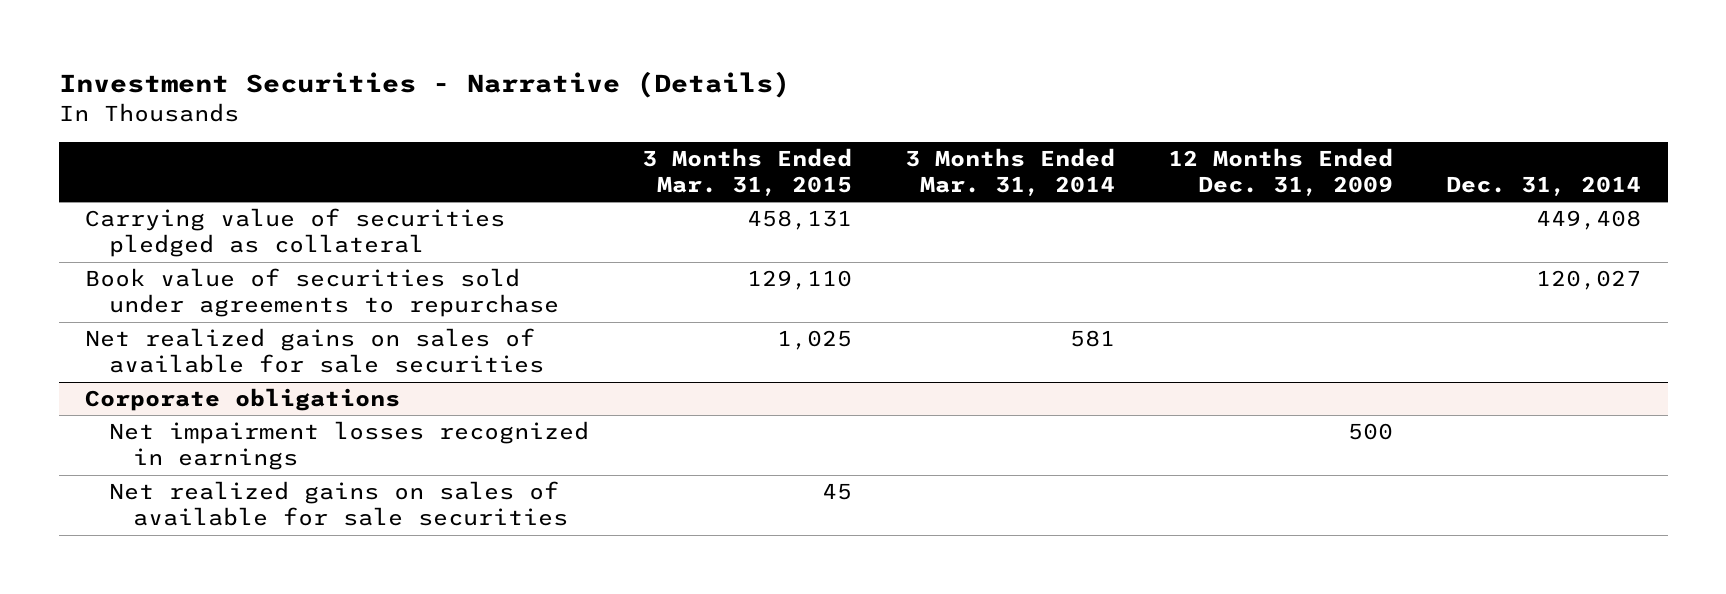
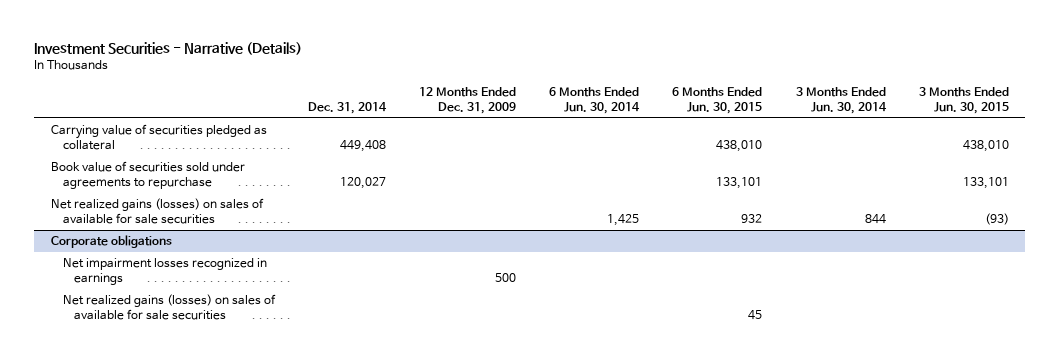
[642,148,853,197] 3 Months Ended Mar. 31, 2015 -> none
[905,148,1116,197] 3 Months Ended Mar. 31, 2014 -> none
none -> [549,86,641,114] 6 Months Ended Jun. 30, 2014
none -> [672,86,763,114] 6 Months Ended Jun. 30, 2015
none -> [795,86,887,114] 3 Months Ended Jun. 30, 2014
none -> [918,86,1009,114] 3 Months Ended Jun. 30, 2015
[85,328,545,374] Net realized gains on sales of available for sale securities -> [51,198,265,225] Net realized gains (losses) on sales of available for sale securities
[109,481,568,527] Net realized gains on sales of available for sale securities -> [62,294,276,321] Net realized gains (losses) on sales of available for sale securities

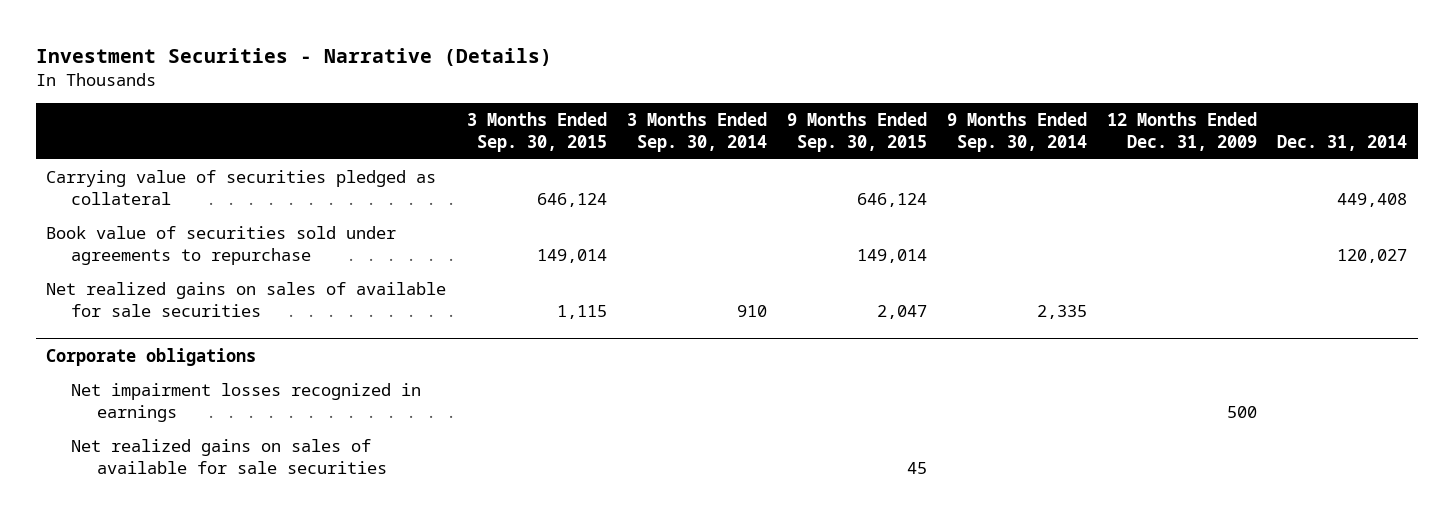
[549,86,641,114] 6 Months Ended Jun. 30, 2014 -> none
[672,86,763,114] 6 Months Ended Jun. 30, 2015 -> none
[795,86,887,114] 3 Months Ended Jun. 30, 2014 -> none
[918,86,1009,114] 3 Months Ended Jun. 30, 2015 -> none
none -> [466,111,607,152] 3 Months Ended Sep. 30, 2015
none -> [626,111,767,152] 3 Months Ended Sep. 30, 2014
none -> [786,111,927,152] 9 Months Ended Sep. 30, 2015
none -> [947,111,1088,152] 9 Months Ended Sep. 30, 2014
[51,198,265,225] Net realized gains (losses) on sales of available for sale securities -> [46,282,447,318] Net realized gains on sales of available for sale securities
[62,294,276,321] Net realized gains (losses) on sales of available for sale securities -> [71,439,387,475] Net realized gains on sales of available for sale securities

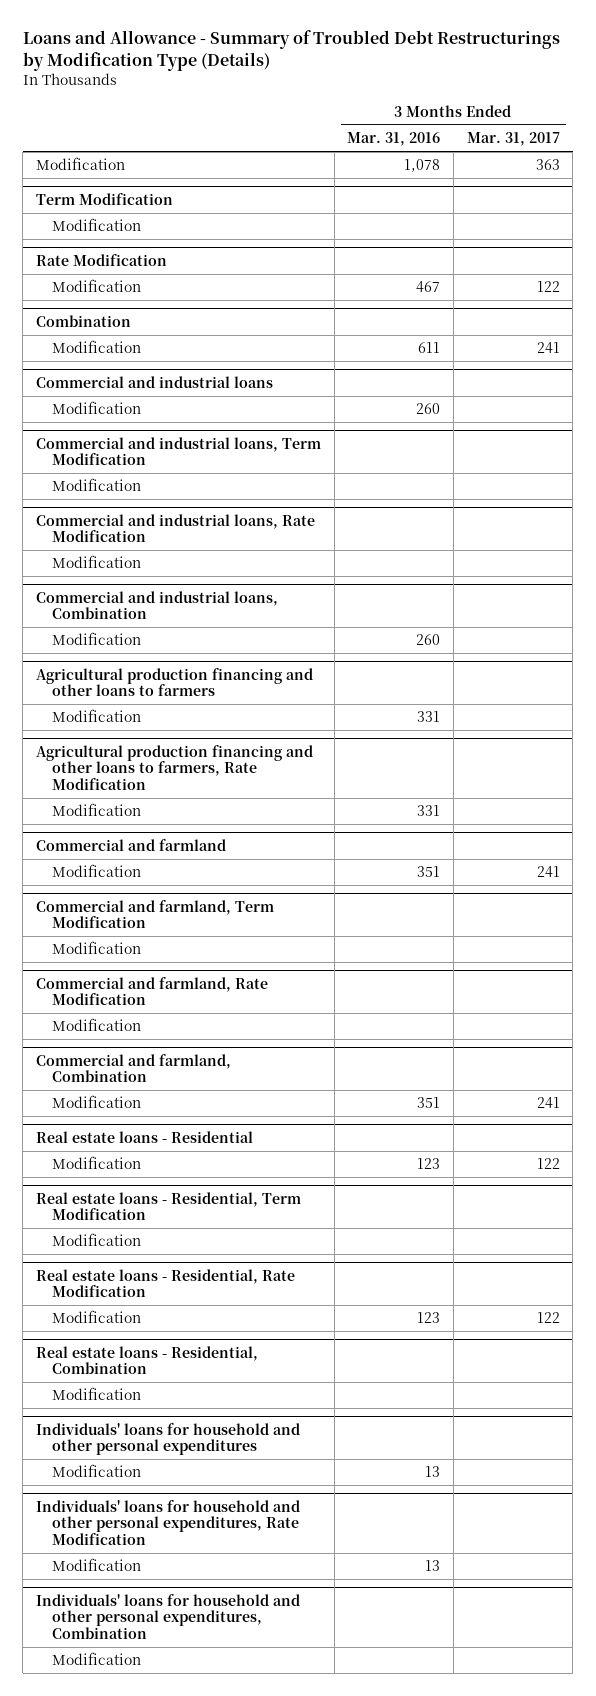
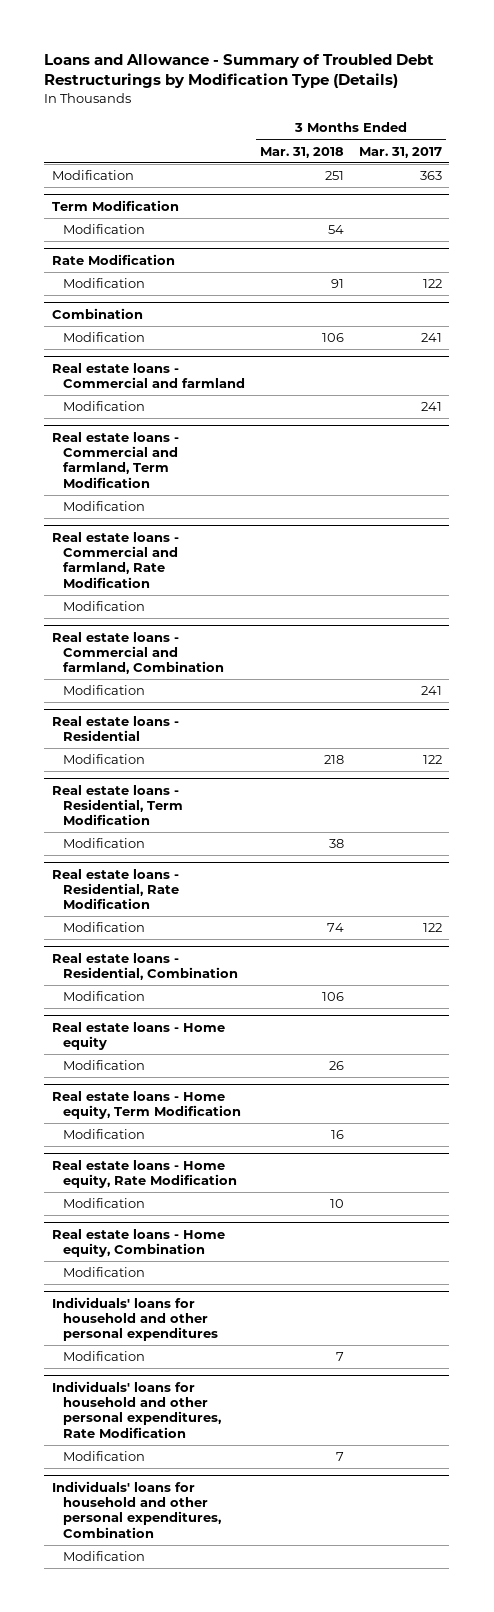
[347,132,441,147] Mar. 31, 2016 -> none
none -> [259,146,344,158] Mar. 31, 2018
[36,375,274,388] Commercial and industrial loans -> none
[52,401,142,415] Modification -> none
[36,436,322,466] Commercial and industrial loans, Term Modification -> none
[52,478,142,492] Modification -> none
[36,513,316,543] Commercial and industrial loans, Rate Modification -> none
[52,555,142,569] Modification -> none
[36,590,279,620] Commercial and industrial loans, Combination -> none
[52,632,142,646] Modification -> none
[36,667,314,697] Agricultural production financing and other loans to farmers -> none
[52,709,142,723] Modification -> none
[36,744,314,791] Agricultural production financing and other loans to farmers, Rate Modification -> none
[52,803,142,817] Modification -> none
[36,838,227,851] Commercial and farmland -> [51,362,245,389] Real estate loans - Commercial and farmland
[36,899,275,929] Commercial and farmland, Term Modification -> [51,431,179,488] Real estate loans - Commercial and farmland, Term Modification
[36,976,269,1006] Commercial and farmland, Rate Modification -> [51,531,179,588] Real estate loans - Commercial and farmland, Rate Modification
[36,1053,232,1083] Commercial and farmland, Combination -> [51,631,224,675] Real estate loans - Commercial and farmland, Combination
none -> [51,1021,225,1051] Real estate loans - Home equity
none -> [62,1060,145,1071] Modification
none -> [51,1090,241,1120] Real estate loans - Home equity, Term Modification
none -> [62,1129,145,1140] Modification
none -> [51,1159,237,1189] Real estate loans - Home equity, Rate Modification
none -> [62,1198,145,1209] Modification
none -> [51,1228,225,1258] Real estate loans - Home equity, Combination
none -> [62,1267,145,1278] Modification

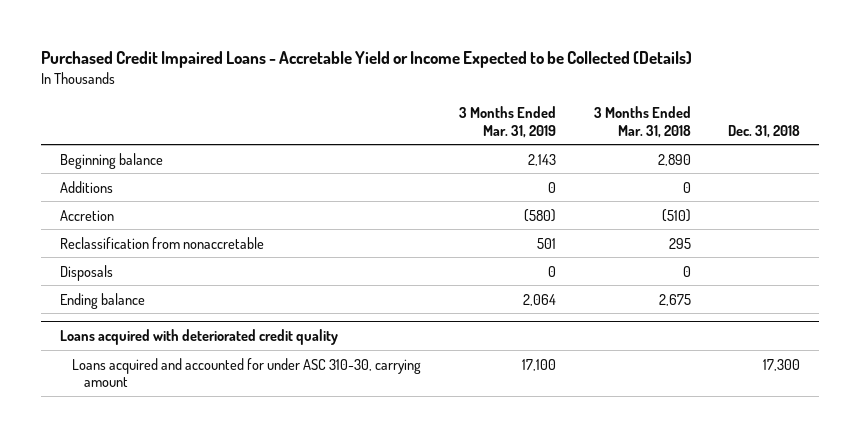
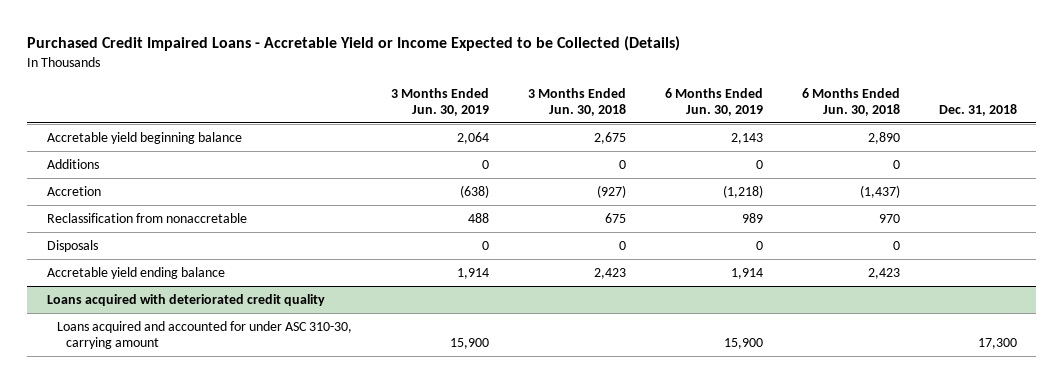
[458,106,556,138] 3 Months Ended Mar. 31, 2019 -> none
[593,106,691,138] 3 Months Ended Mar. 31, 2018 -> none
none -> [390,88,489,116] 3 Months Ended Jun. 30, 2019
none -> [527,88,626,116] 3 Months Ended Jun. 30, 2018
none -> [664,88,763,116] 6 Months Ended Jun. 30, 2019
none -> [801,88,900,116] 6 Months Ended Jun. 30, 2018
[59,152,163,169] Beginning balance -> [46,131,242,144] Accretable yield beginning balance
[59,292,145,309] Ending balance -> [46,266,225,279] Accretable yield ending balance

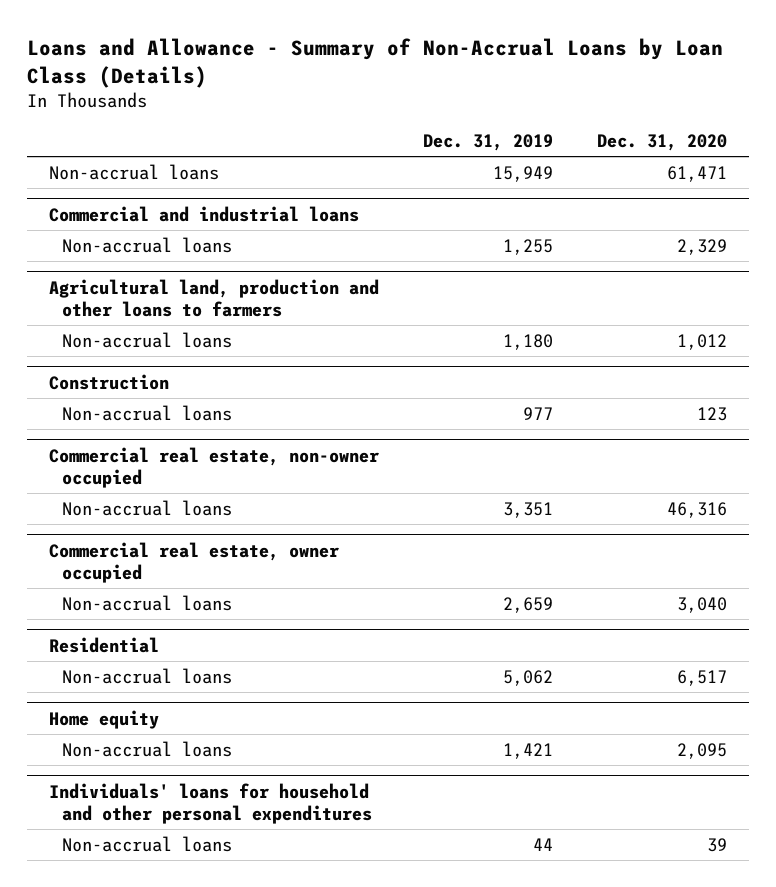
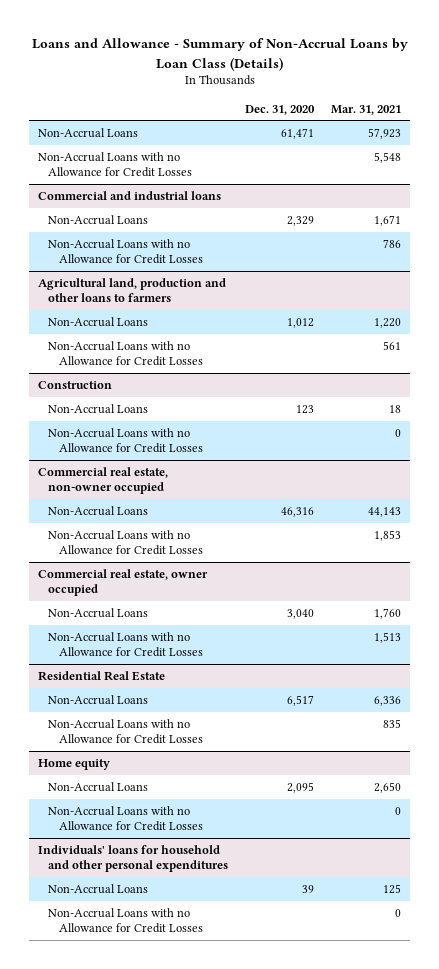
[423,134,554,152] Dec. 31, 2019 -> none
none -> [331,104,402,115] Mar. 31, 2021
[49,163,220,180] Non-accrual loans -> [37,127,138,138] Non-Accrual Loans
none -> [37,151,193,178] Non-Accrual Loans with no Allowance for Credit Losses
[62,236,233,253] Non-accrual loans -> [48,214,149,225] Non-Accrual Loans
none -> [48,238,203,265] Non-Accrual Loans with no Allowance for Credit Losses
[62,331,233,348] Non-accrual loans -> [48,316,149,327] Non-Accrual Loans
none -> [48,340,203,367] Non-Accrual Loans with no Allowance for Credit Losses
[62,404,233,421] Non-accrual loans -> [48,403,149,414] Non-Accrual Loans
none -> [48,427,203,454] Non-Accrual Loans with no Allowance for Credit Losses
[62,499,233,516] Non-accrual loans -> [48,505,149,516] Non-Accrual Loans
none -> [48,529,203,556] Non-Accrual Loans with no Allowance for Credit Losses
[62,594,233,611] Non-accrual loans -> [48,607,149,618] Non-Accrual Loans
none -> [48,631,203,658] Non-Accrual Loans with no Allowance for Credit Losses
[49,636,160,653] Residential -> [37,670,165,681] Residential Real Estate
[62,667,233,684] Non-accrual loans -> [48,694,149,705] Non-Accrual Loans
none -> [48,718,203,745] Non-Accrual Loans with no Allowance for Credit Losses
[62,740,233,757] Non-accrual loans -> [48,781,149,792] Non-Accrual Loans
none -> [48,805,203,832] Non-Accrual Loans with no Allowance for Credit Losses
[62,835,233,852] Non-accrual loans -> [48,883,149,894] Non-Accrual Loans
none -> [48,907,203,934] Non-Accrual Loans with no Allowance for Credit Losses

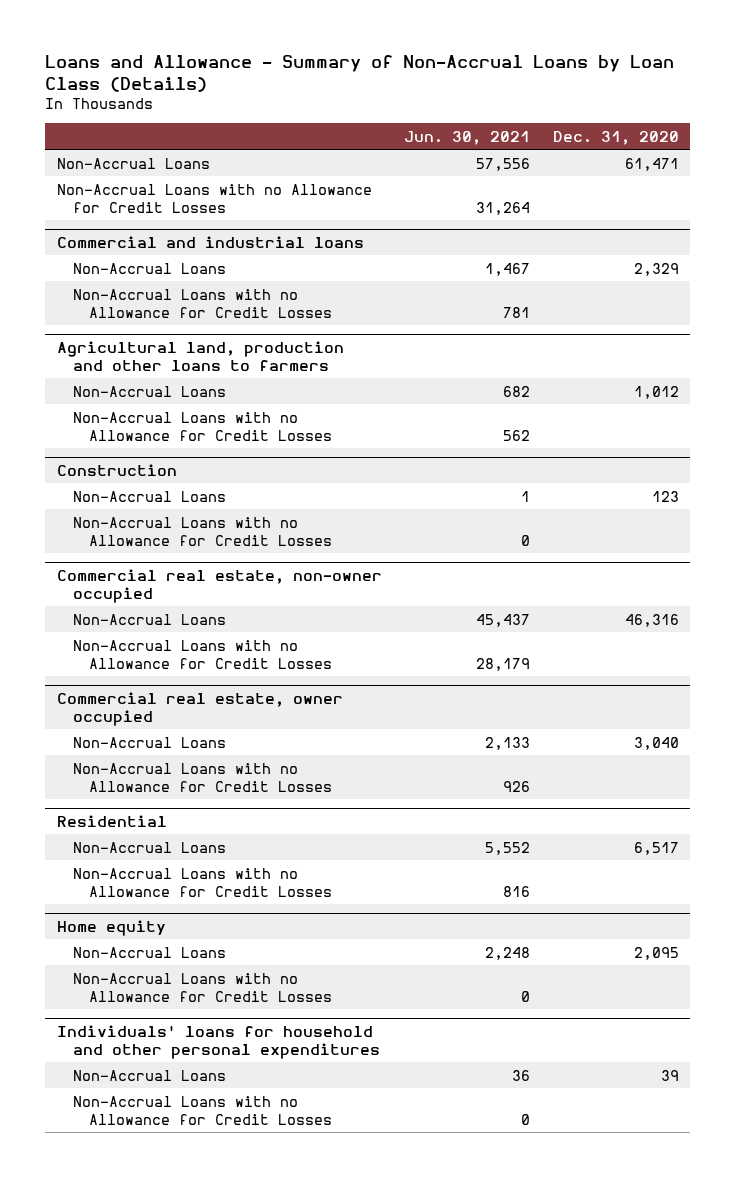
[331,104,402,115] Mar. 31, 2021 -> none
none -> [404,130,531,145] Jun. 30, 2021
[37,670,165,681] Residential Real Estate -> [56,814,167,827] Residential

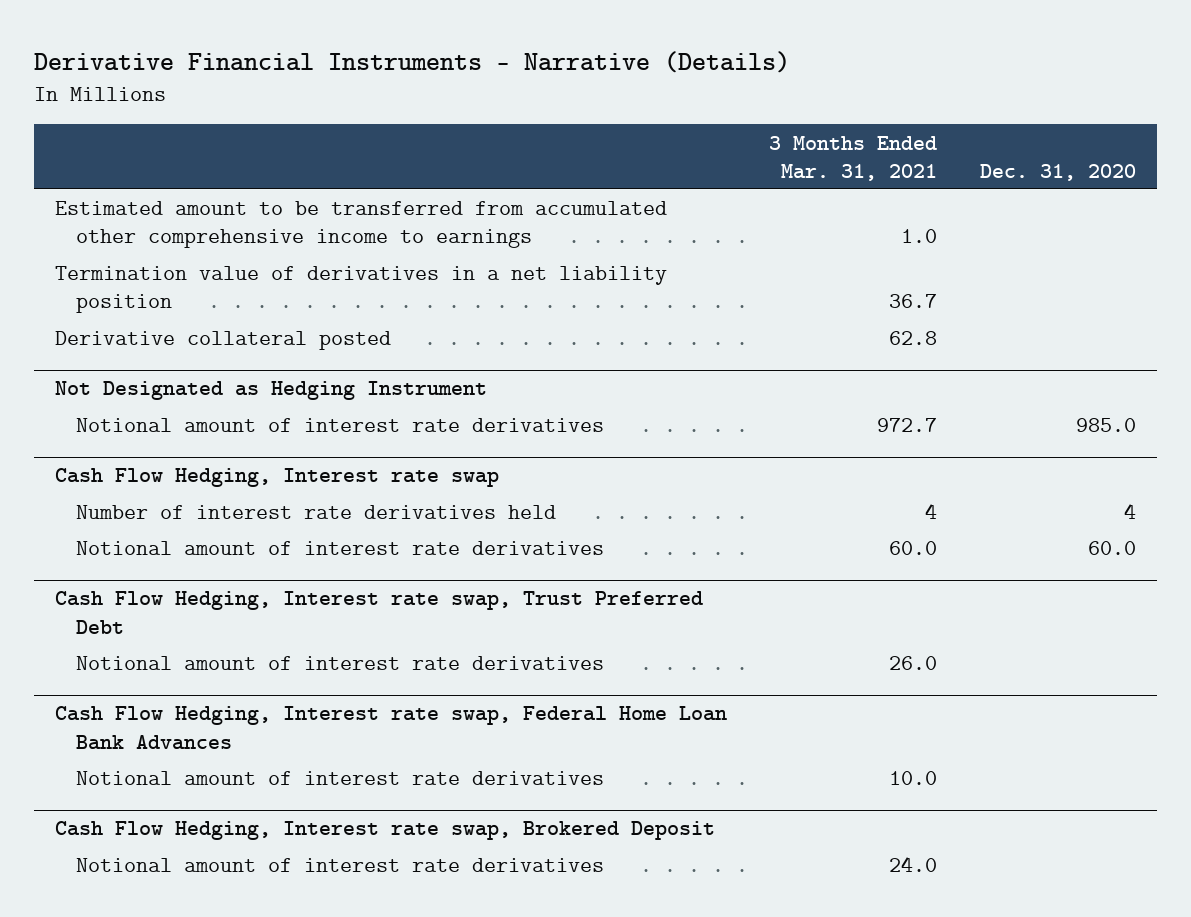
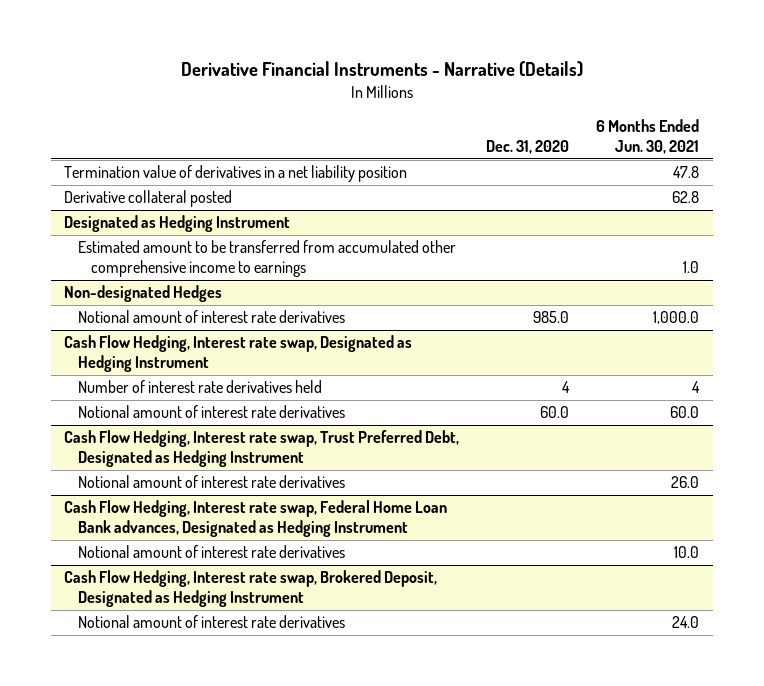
[769,135,938,181] 3 Months Ended Mar. 31, 2021 -> none
none -> [596,118,700,154] 6 Months Ended Jun. 30, 2021
[55,201,668,249] Estimated amount to be transferred from accumulated other comprehensive income to earnings -> none
none -> [64,215,291,233] Designated as Hedging Instrument
none -> [77,240,456,278] Estimated amount to be transferred from accumulated other comprehensive income to earnings
[55,381,488,401] Not Designated as Hedging Instrument -> [64,285,223,303] Non-designated Hedges
[55,468,500,488] Cash Flow Hedging, Interest rate swap -> [64,335,413,373] Cash Flow Hedging, Interest rate swap, Designated as Hedging Instrument
[55,591,704,634] Cash Flow Hedging, Interest rate swap, Trust Preferred Debt -> [64,430,460,468] Cash Flow Hedging, Interest rate swap, Trust Preferred Debt, Designated as Hedging Instrument
[55,706,728,750] Cash Flow Hedging, Interest rate swap, Federal Home Loan Bank Advances -> [64,500,448,538] Cash Flow Hedging, Interest rate swap, Federal Home Loan Bank advances, Designated as Hedging Instrument
[55,821,716,841] Cash Flow Hedging, Interest rate swap, Brokered Deposit -> [64,570,438,608] Cash Flow Hedging, Interest rate swap, Brokered Deposit, Designated as Hedging Instrument

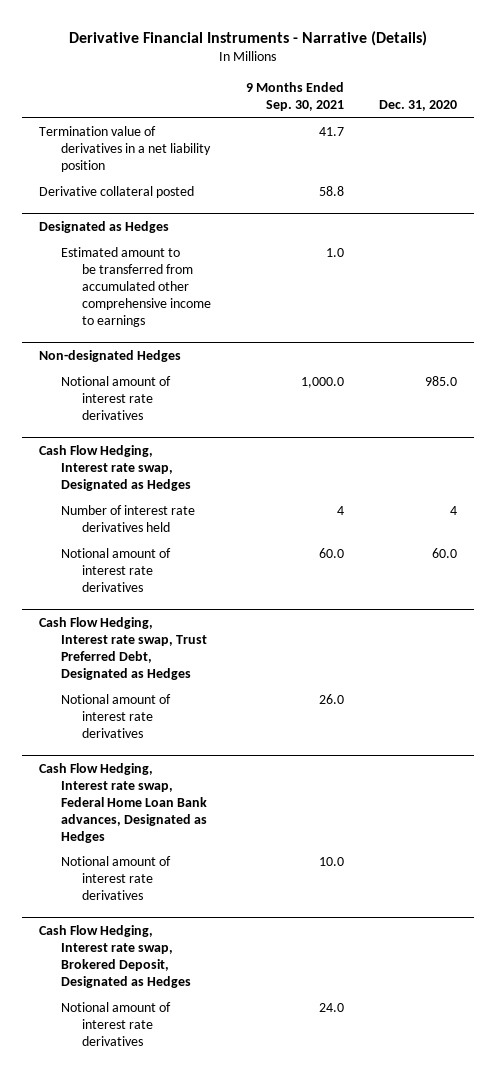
[596,118,700,154] 6 Months Ended Jun. 30, 2021 -> none
none -> [245,81,344,111] 9 Months Ended Sep. 30, 2021
[64,215,291,233] Designated as Hedging Instrument -> [39,220,170,233] Designated as Hedges
[64,335,413,373] Cash Flow Hedging, Interest rate swap, Designated as Hedging Instrument -> [39,444,191,491] Cash Flow Hedging, Interest rate swap, Designated as Hedges
[64,430,460,468] Cash Flow Hedging, Interest rate swap, Trust Preferred Debt, Designated as Hedging Instrument -> [39,616,207,680] Cash Flow Hedging, Interest rate swap, Trust Preferred Debt, Designated as Hedges
[64,500,448,538] Cash Flow Hedging, Interest rate swap, Federal Home Loan Bank advances, Designated as Hedging Instrument -> [39,762,207,843] Cash Flow Hedging, Interest rate swap, Federal Home Loan Bank advances, Designated as Hedges
[64,570,438,608] Cash Flow Hedging, Interest rate swap, Brokered Deposit, Designated as Hedging Instrument -> [39,924,191,988] Cash Flow Hedging, Interest rate swap, Brokered Deposit, Designated as Hedges

